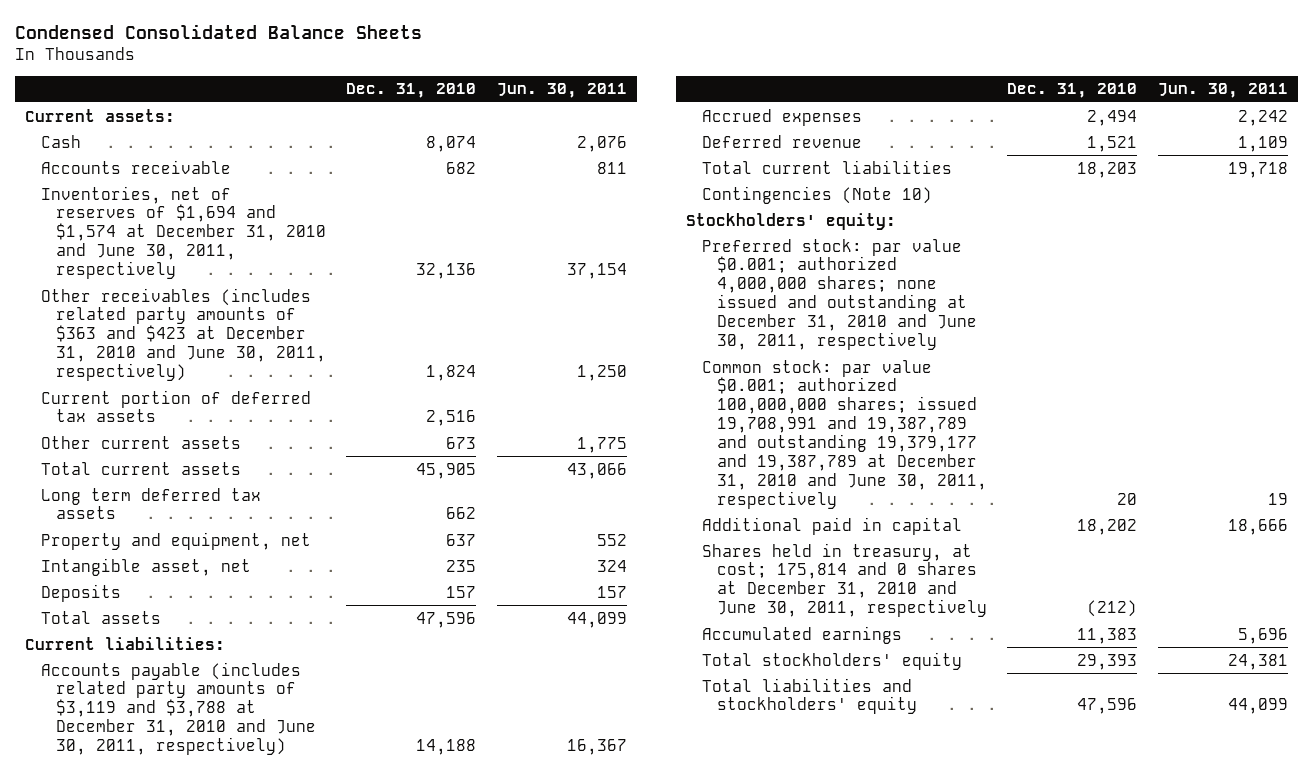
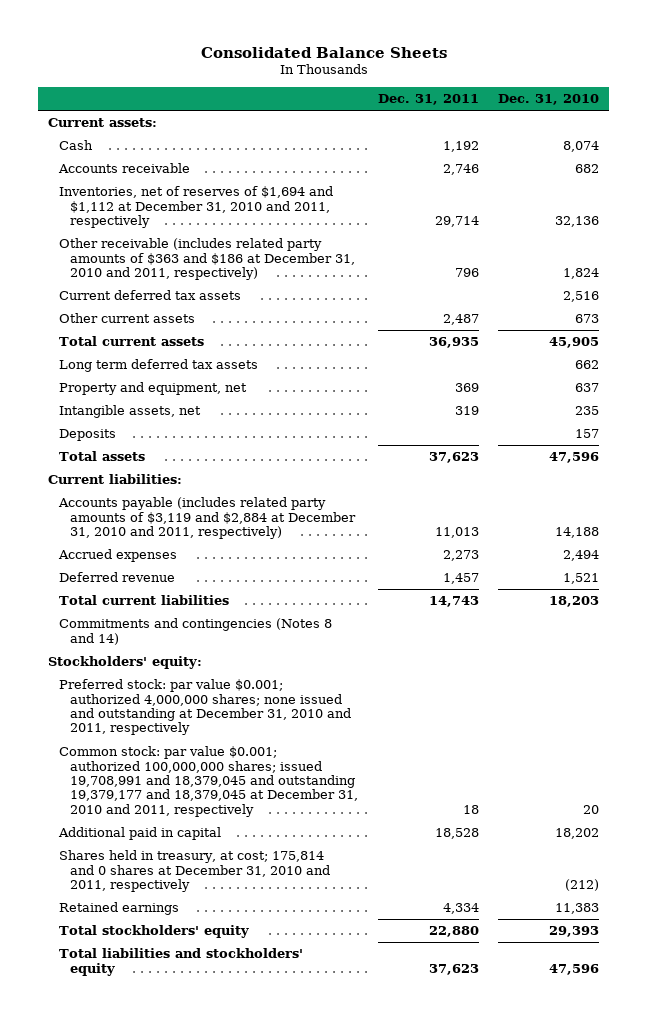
[15,24,423,40] Condensed Consolidated Balance Sheets -> [200,46,447,58] Consolidated Balance Sheets
[496,83,627,99] Jun. 30, 2011 -> none
none -> [377,94,479,106] Dec. 31, 2011
[40,185,326,280] Inventories, net of reserves of $1,694 and $1,574 at December 31, 2010 and June 30, 2011, respectively -> [59,186,334,229] Inventories, net of reserves of $1,694 and $1,112 at December 31, 2010 and 2011, respectively
[40,287,326,382] Other receivables (includes related party amounts of $363 and $423 at December 31, 2010 and June 30, 2011, respectively) -> [59,238,356,281] Other receivable (includes related party amounts of $363 and $186 at December 31, 2010 and 2011, respectively)
[40,389,311,423] Current portion of deferred tax assets -> [59,290,242,301] Current deferred tax assets
[40,557,251,576] Intangible asset, net -> [59,405,202,419] Intangible assets, net
[40,661,316,756] Accounts payable (includes related party amounts of $3,119 and $3,788 at December 31, 2010 and June 30, 2011, respectively) -> [58,497,357,540] Accounts payable (includes related party amounts of $3,119 and $2,884 at December 31, 2010 and 2011, respectively)
[701,185,932,204] Contingencies (Note 10) -> [59,618,333,645] Commitments and contingencies (Notes 8 and 14)
[701,238,978,350] Preferred stock: par value $0.001; authorized 4,000,000 shares; none issued and outstanding at December 31, 2010 and June 30, 2011, respectively -> [59,679,352,736] Preferred stock: par value $0.001; authorized 4,000,000 shares; none issued and outstanding at December 31, 2010 and 2011, respectively
[701,359,988,509] Common stock: par value $0.001; authorized 100,000,000 shares; issued 19,708,991 and 19,387,789 and outstanding 19,379,177 and 19,387,789 at December 31, 2010 and June 30, 2011, respectively -> [59,746,359,817] Common stock: par value $0.001; authorized 100,000,000 shares; issued 19,708,991 and 18,379,045 and outstanding 19,379,177 and 18,379,045 at December 31, 2010 and 2011, respectively
[701,542,988,618] Shares held in treasury, at cost; 175,814 and 0 shares at December 31, 2010 and June 30, 2011, respectively -> [59,850,331,893] Shares held in treasury, at cost; 175,814 and 0 shares at December 31, 2010 and 2011, respectively
[701,625,902,644] Accumulated earnings -> [59,902,180,916] Retained earnings

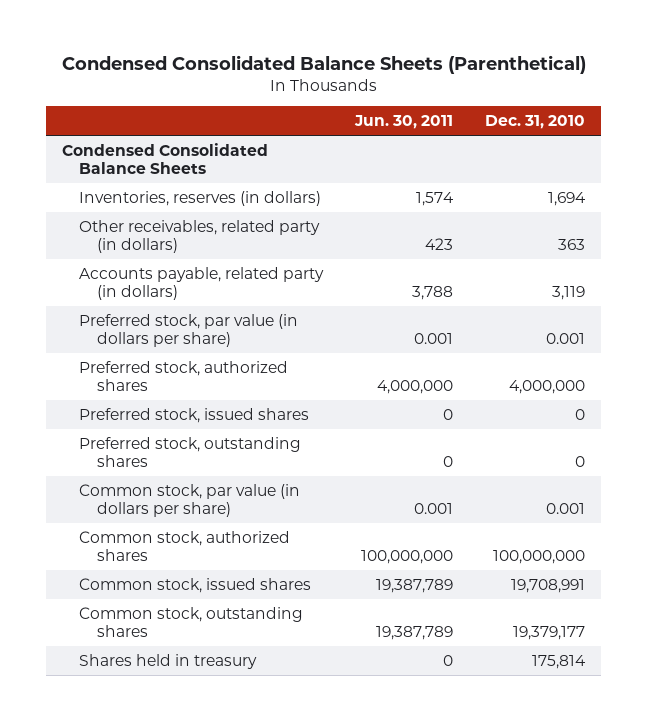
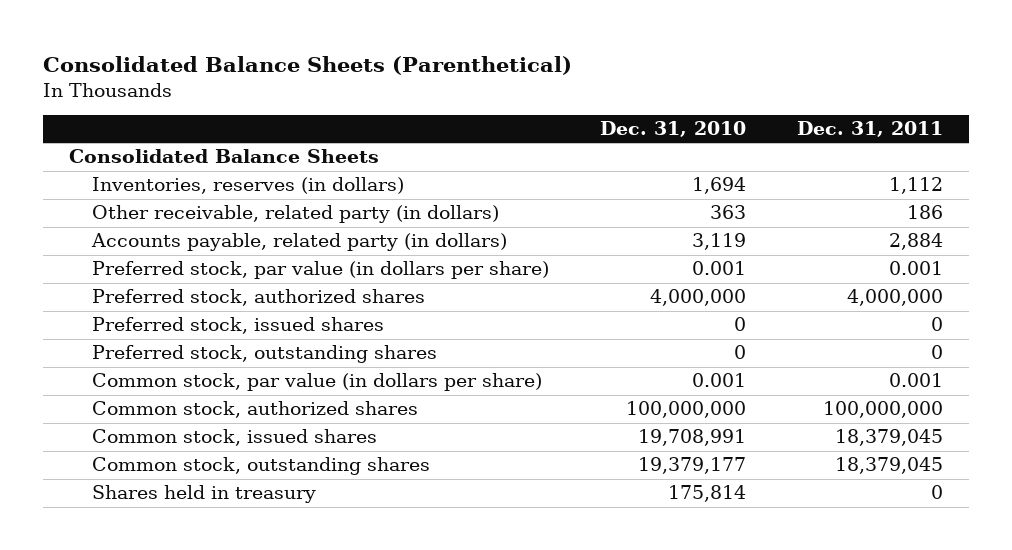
[61,54,586,74] Condensed Consolidated Balance Sheets (Parenthetical) -> [43,55,573,75] Consolidated Balance Sheets (Parenthetical)
[354,115,454,130] Jun. 30, 2011 -> none
none -> [797,121,944,138] Dec. 31, 2011
[61,143,268,174] Condensed Consolidated Balance Sheets -> [68,149,379,164] Consolidated Balance Sheets
[79,220,321,253] Other receivables, related party (in dollars) -> [92,205,500,224] Other receivable, related party (in dollars)

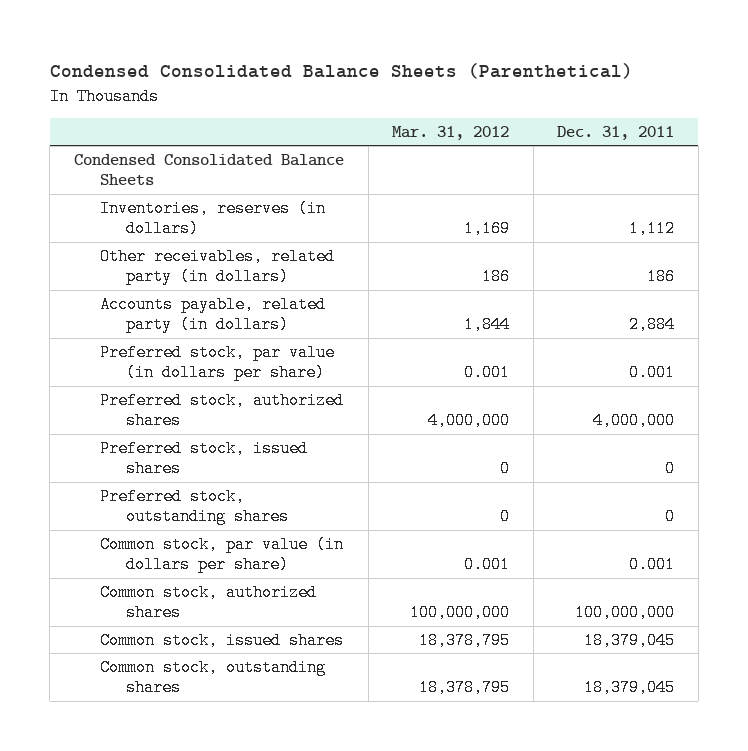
[43,55,573,75] Consolidated Balance Sheets (Parenthetical) -> [49,63,633,80] Condensed Consolidated Balance Sheets (Parenthetical)
[600,121,747,138] Dec. 31, 2010 -> none
none -> [392,126,510,141] Mar. 31, 2012
[68,149,379,164] Consolidated Balance Sheets -> [73,153,344,186] Condensed Consolidated Balance Sheets
[92,205,500,224] Other receivable, related party (in dollars) -> [100,247,336,286] Other receivables, related party (in dollars)
[92,485,317,504] Shares held in treasury -> none

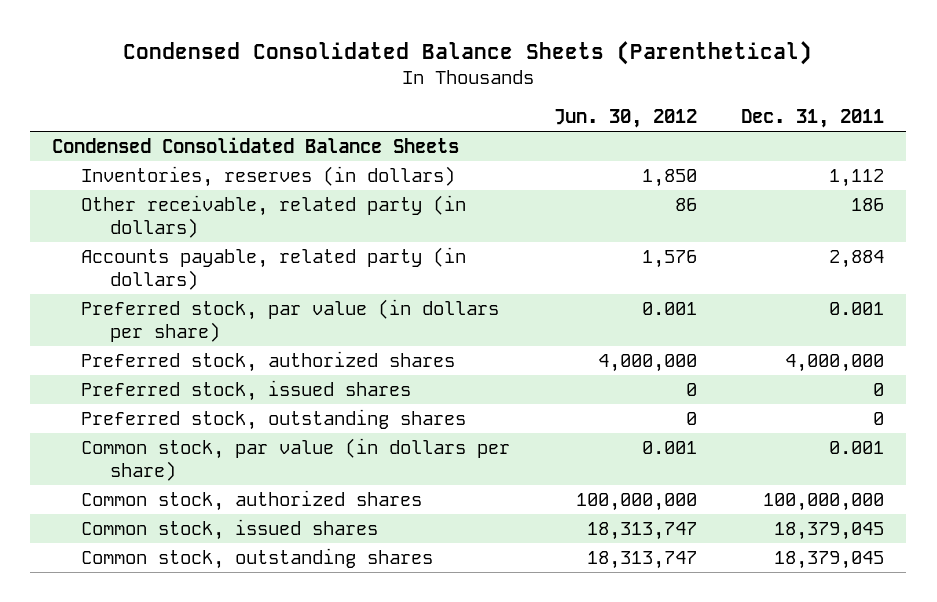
[392,126,510,141] Mar. 31, 2012 -> none
none -> [554,109,698,129] Jun. 30, 2012
[100,247,336,286] Other receivables, related party (in dollars) -> [81,195,467,239] Other receivable, related party (in dollars)

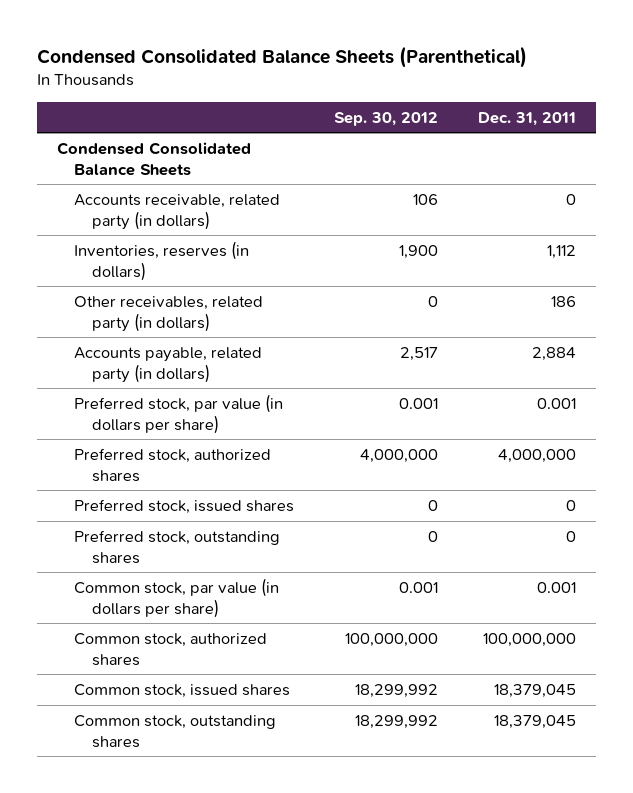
[554,109,698,129] Jun. 30, 2012 -> none
none -> [334,111,439,126] Sep. 30, 2012
none -> [74,193,281,230] Accounts receivable, related party (in dollars)
[81,195,467,239] Other receivable, related party (in dollars) -> [74,295,264,332] Other receivables, related party (in dollars)

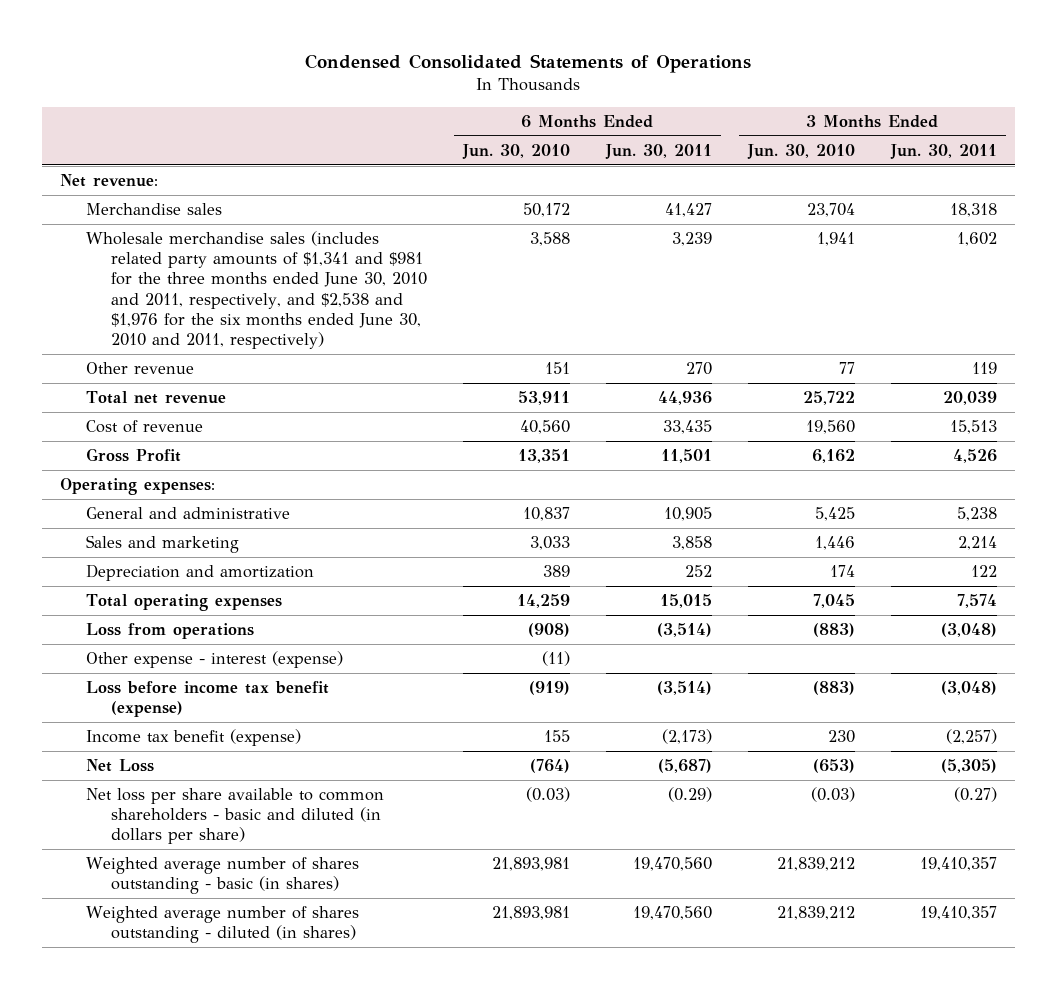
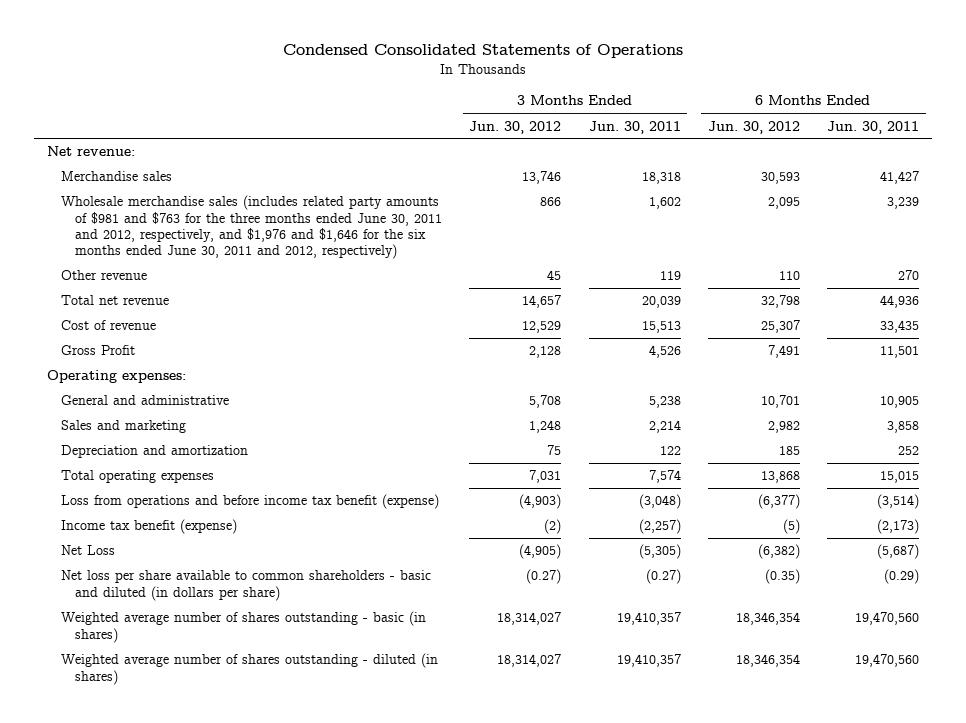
[461,143,570,159] Jun. 30, 2010 -> none
[746,143,855,159] Jun. 30, 2010 -> none
none -> [469,120,562,134] Jun. 30, 2012
none -> [707,120,800,134] Jun. 30, 2012
[85,231,428,349] Wholesale merchandise sales (includes related party amounts of $1,341 and $981 for the three months ended June 30, 2010 and 2011, respectively, and $2,538 and $1,976 for the six months ended June 30, 2010 and 2011, respectively) -> [61,195,443,260] Wholesale merchandise sales (includes related party amounts of $981 and $763 for the three months ended June 30, 2011 and 2012, respectively, and $1,976 and $1,646 for the six months ended June 30, 2011 and 2012, respectively)
[85,623,254,640] Loss from operations -> none
[85,651,343,669] Other expense - interest (expense) -> none
[85,681,329,718] Loss before income tax benefit (expense) -> [61,494,440,510] Loss from operations and before income tax benefit (expense)

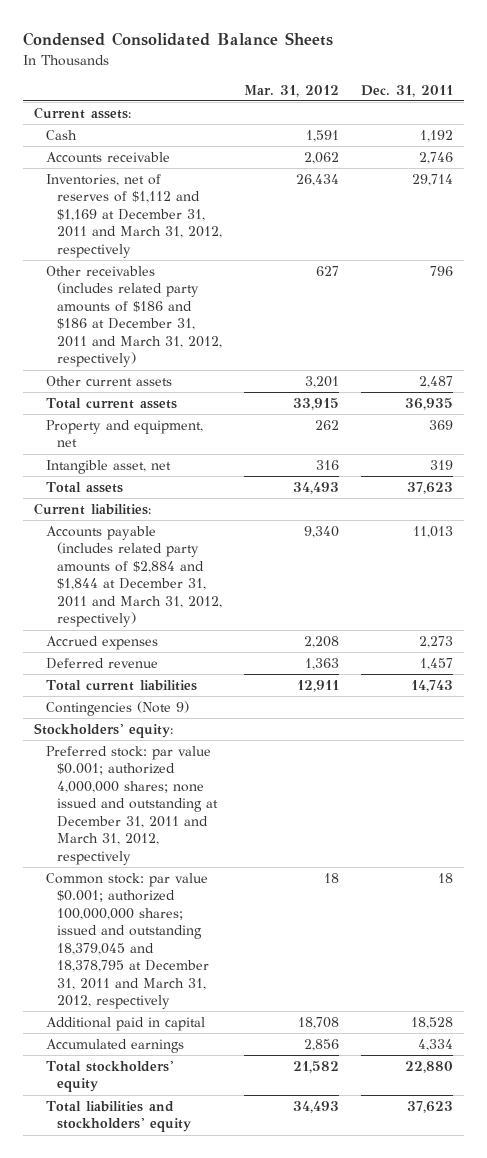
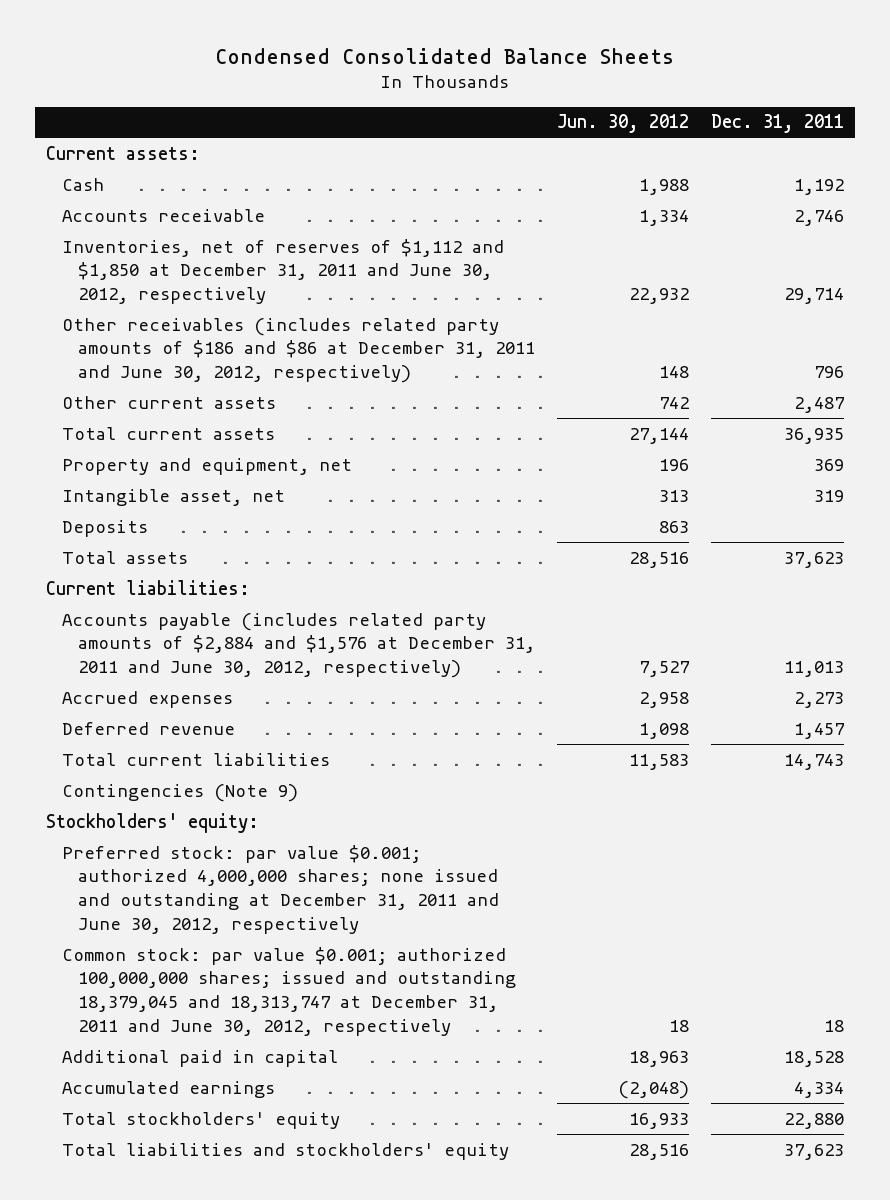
[243,84,339,97] Mar. 31, 2012 -> none
none -> [556,114,689,134] Jun. 30, 2012
[45,174,223,258] Inventories, net of reserves of $1,112 and $1,169 at December 31, 2011 and March 31, 2012, respectively -> [62,238,505,305] Inventories, net of reserves of $1,112 and $1,850 at December 31, 2011 and June 30, 2012, respectively
[45,266,223,368] Other receivables (includes related party amounts of $186 and $186 at December 31, 2011 and March 31, 2012, respectively) -> [62,317,535,384] Other receivables (includes related party amounts of $186 and $86 at December 31, 2011 and June 30, 2012, respectively)
none -> [62,519,149,537] Deposits
[45,526,223,628] Accounts payable (includes related party amounts of $2,884 and $1,844 at December 31, 2011 and March 31, 2012, respectively) -> [62,612,535,679] Accounts payable (includes related party amounts of $2,884 and $1,576 at December 31, 2011 and June 30, 2012, respectively)
[45,746,219,865] Preferred stock: par value $0.001; authorized 4,000,000 shares; none issued and outstanding at December 31, 2011 and March 31, 2012, respectively -> [62,844,499,934] Preferred stock: par value $0.001; authorized 4,000,000 shares; none issued and outstanding at December 31, 2011 and June 30, 2012, respectively
[45,873,210,1010] Common stock: par value $0.001; authorized 100,000,000 shares; issued and outstanding 18,379,045 and 18,378,795 at December 31, 2011 and March 31, 2012, respectively -> [62,946,516,1036] Common stock: par value $0.001; authorized 100,000,000 shares; issued and outstanding 18,379,045 and 18,313,747 at December 31, 2011 and June 30, 2012, respectively

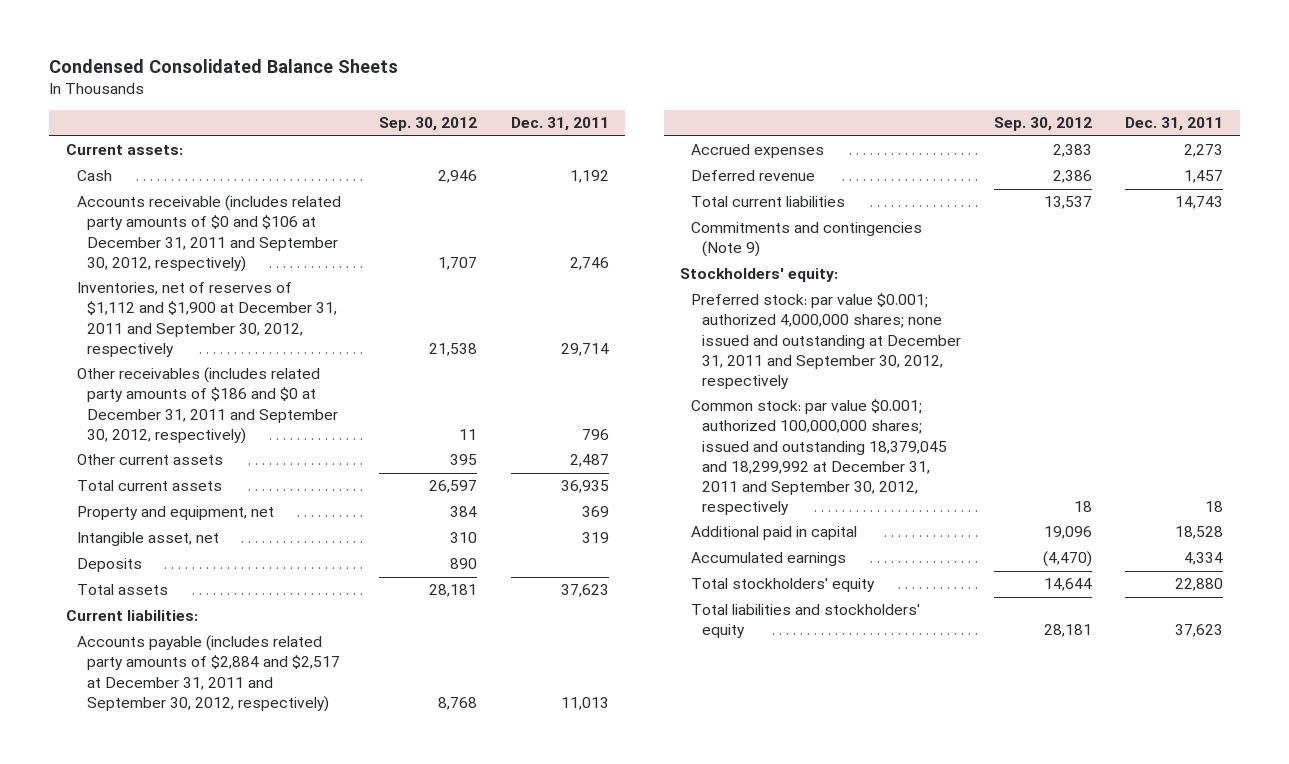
[556,114,689,134] Jun. 30, 2012 -> none
none -> [379,117,478,132] Sep. 30, 2012
[62,208,266,222] Accounts receivable -> [76,195,341,272] Accounts receivable (includes related party amounts of $0 and $106 at December 31, 2011 and September 30, 2012, respectively)
[62,238,505,305] Inventories, net of reserves of $1,112 and $1,850 at December 31, 2011 and June 30, 2012, respectively -> [76,282,338,357] Inventories, net of reserves of $1,112 and $1,900 at December 31, 2011 and September 30, 2012, respectively
[62,317,535,384] Other receivables (includes related party amounts of $186 and $86 at December 31, 2011 and June 30, 2012, respectively) -> [76,367,339,444] Other receivables (includes related party amounts of $186 and $0 at December 31, 2011 and September 30, 2012, respectively)
[62,612,535,679] Accounts payable (includes related party amounts of $2,884 and $1,576 at December 31, 2011 and June 30, 2012, respectively) -> [76,635,341,712] Accounts payable (includes related party amounts of $2,884 and $2,517 at December 31, 2011 and September 30, 2012, respectively)
[62,783,299,802] Contingencies (Note 9) -> [691,222,923,258] Commitments and contingencies (Note 9)
[62,844,499,934] Preferred stock: par value $0.001; authorized 4,000,000 shares; none issued and outstanding at December 31, 2011 and June 30, 2012, respectively -> [691,293,962,389] Preferred stock: par value $0.001; authorized 4,000,000 shares; none issued and outstanding at December 31, 2011 and September 30, 2012, respectively
[62,946,516,1036] Common stock: par value $0.001; authorized 100,000,000 shares; issued and outstanding 18,379,045 and 18,313,747 at December 31, 2011 and June 30, 2012, respectively -> [691,399,948,515] Common stock: par value $0.001; authorized 100,000,000 shares; issued and outstanding 18,379,045 and 18,299,992 at December 31, 2011 and September 30, 2012, respectively

